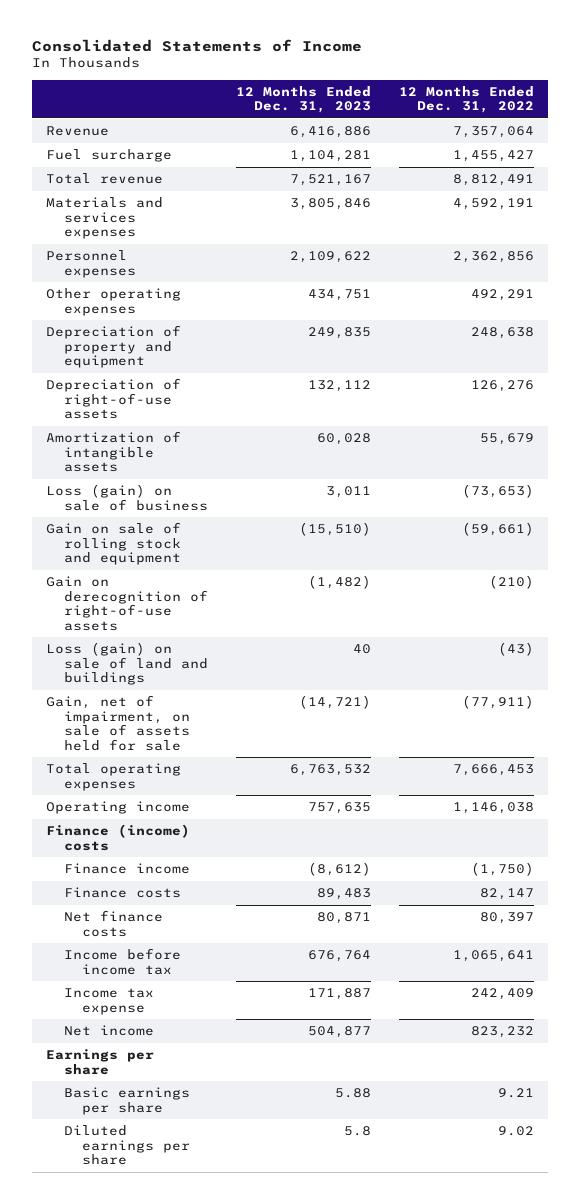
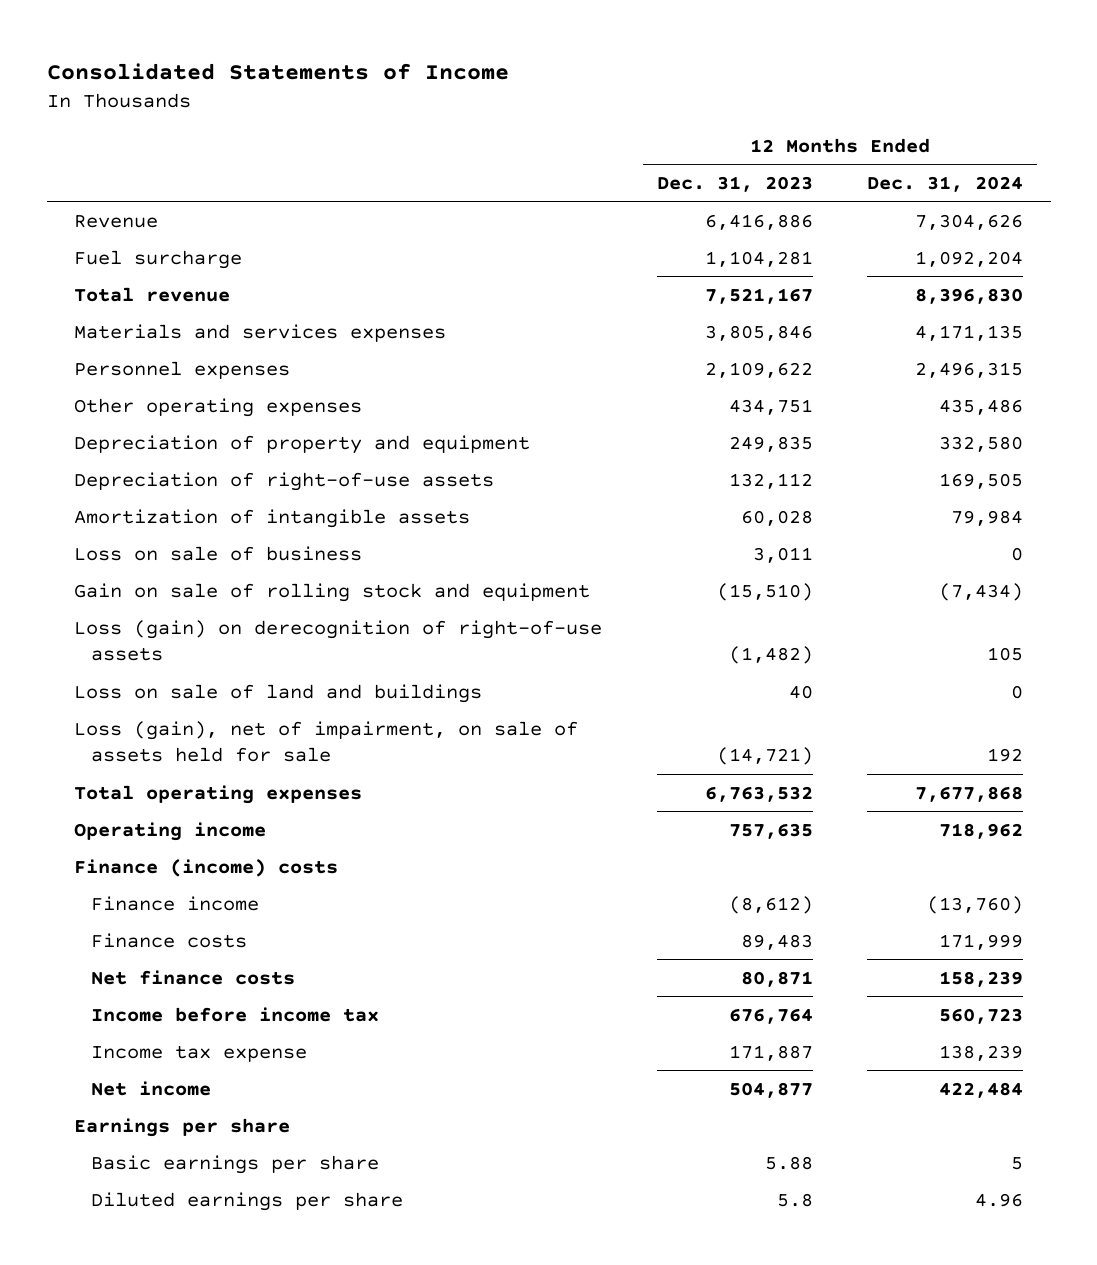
[399,85,535,114] 12 Months Ended Dec. 31, 2022 -> none
none -> [867,175,1024,192] Dec. 31, 2024
[45,484,208,511] Loss (gain) on sale of business -> [74,545,363,561] Loss on sale of business
[45,576,208,631] Gain on derecognition of right-of-use assets -> [74,619,603,662] Loss (gain) on derecognition of right-of-use assets
[45,642,208,686] Loss (gain) on sale of land and buildings -> [74,683,483,703] Loss on sale of land and buildings
[45,695,190,751] Gain, net of impairment, on sale of assets held for sale -> [74,720,579,763] Loss (gain), net of impairment, on sale of assets held for sale

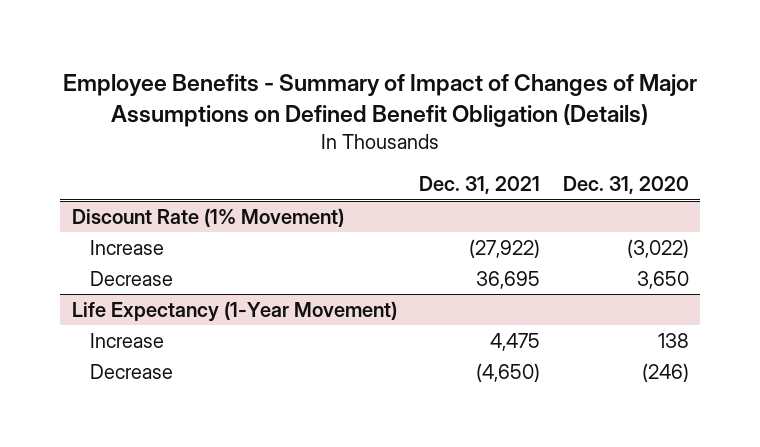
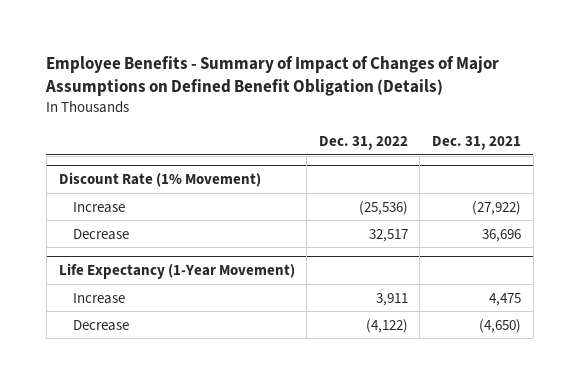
[562,176,689,195] Dec. 31, 2020 -> none
none -> [318,135,408,150] Dec. 31, 2022
[476,270,541,289] 36,695 -> [482,228,522,242] 36,696

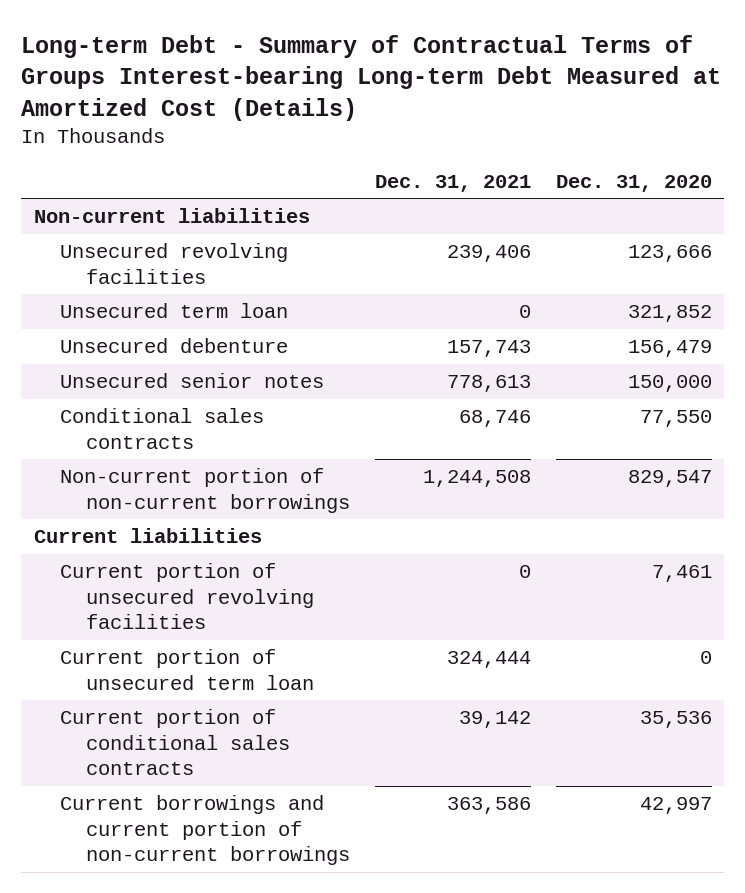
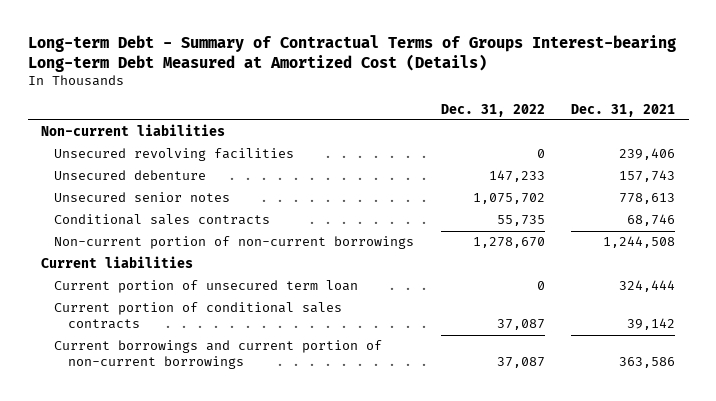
[555,174,712,192] Dec. 31, 2020 -> none
none -> [440,103,545,117] Dec. 31, 2022
[59,303,288,319] Unsecured term loan -> none
[59,563,315,629] Current portion of unsecured revolving facilities -> none

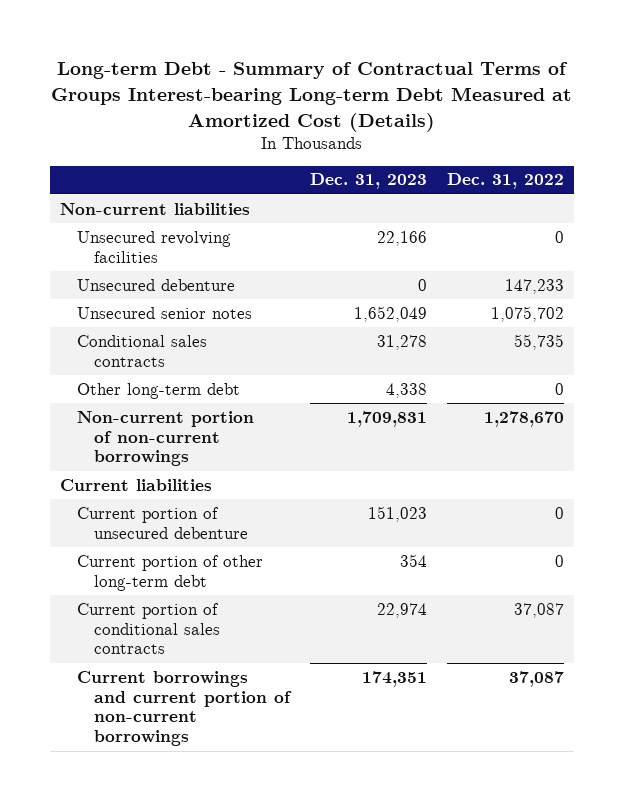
[571,103,676,117] Dec. 31, 2021 -> none
none -> [309,173,427,190] Dec. 31, 2023
none -> [76,382,240,399] Other long-term debt
[54,280,359,294] Current portion of unsecured term loan -> [76,506,248,539] Current portion of unsecured debenture
none -> [76,554,263,591] Current portion of other long-term debt

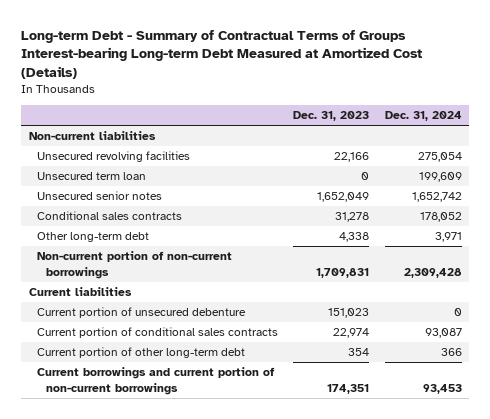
[447,173,565,190] Dec. 31, 2022 -> none
none -> [384,111,462,122] Dec. 31, 2024
[76,278,235,291] Unsecured debenture -> none
none -> [37,172,147,181] Unsecured term loan
[76,554,263,591] Current portion of other long-term debt -> [37,347,246,359] Current portion of other long-term debt

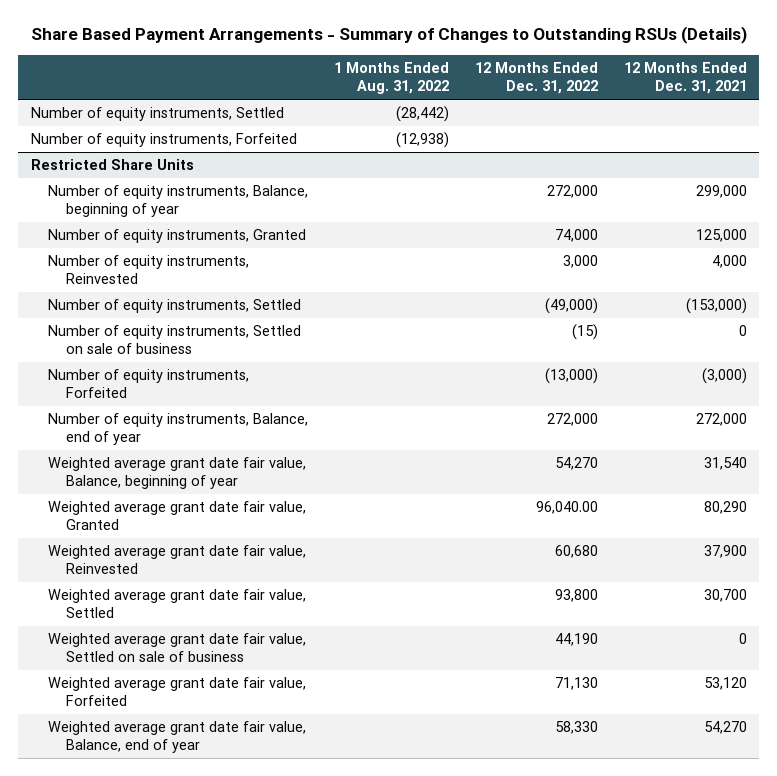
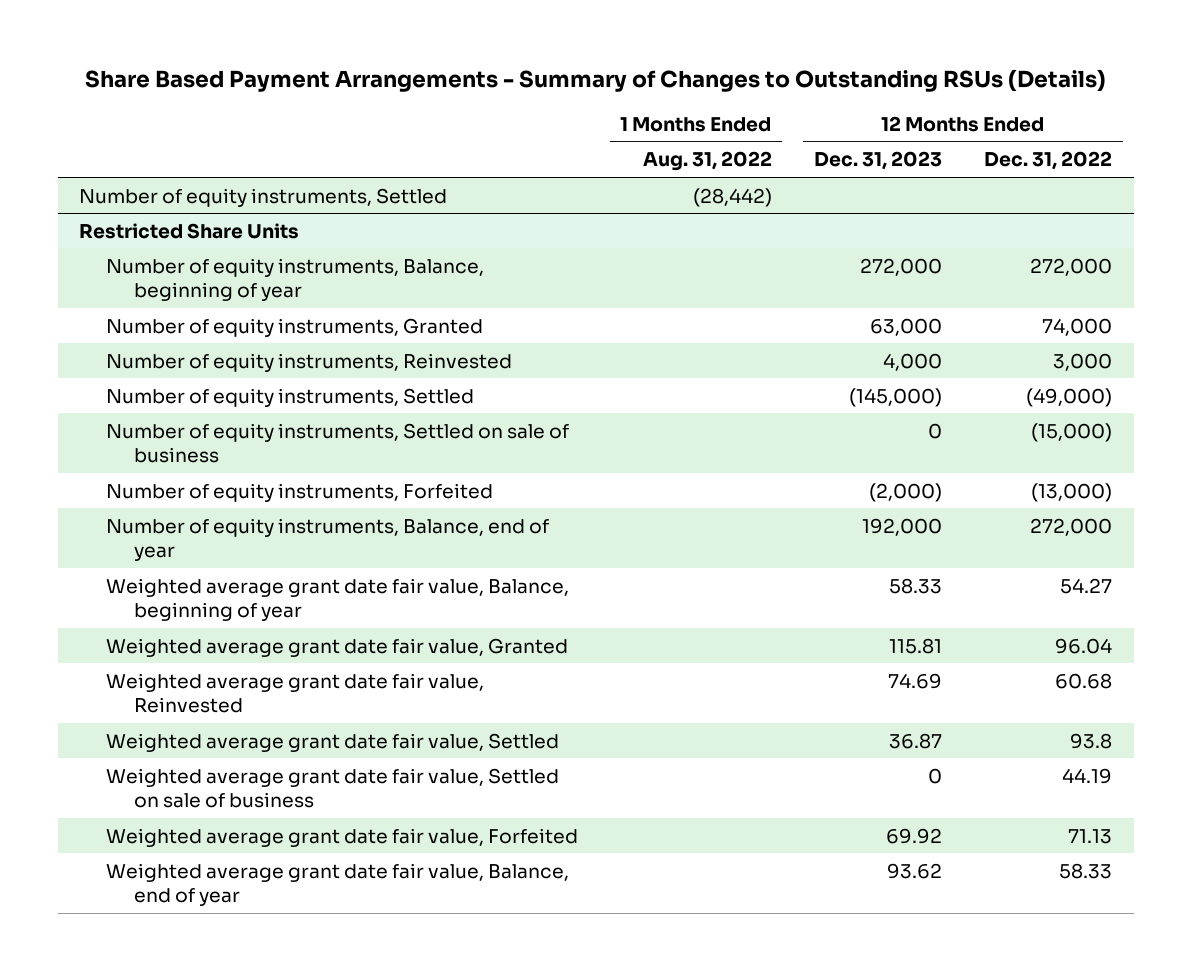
[623,62,747,95] 12 Months Ended Dec. 31, 2021 -> none
none -> [814,151,943,171] Dec. 31, 2023
[30,133,297,148] Number of equity instruments, Forfeited -> none
[571,324,598,341] (15) -> [1031,422,1113,442] (15,000)
[554,457,598,471] 54,270 -> [1060,577,1113,594] 54.27
[535,501,598,515] 96,040.00 -> [1055,637,1113,654] 96.04
[554,545,598,559] 60,680 -> [1055,672,1113,689] 60.68
[554,589,598,603] 93,800 -> [1070,732,1113,749] 93.8
[554,633,598,647] 44,190 -> [1062,767,1113,784] 44.19
[554,677,598,691] 71,130 -> [1068,828,1113,844] 71.13
[554,721,598,735] 58,330 -> [1059,862,1113,879] 58.33

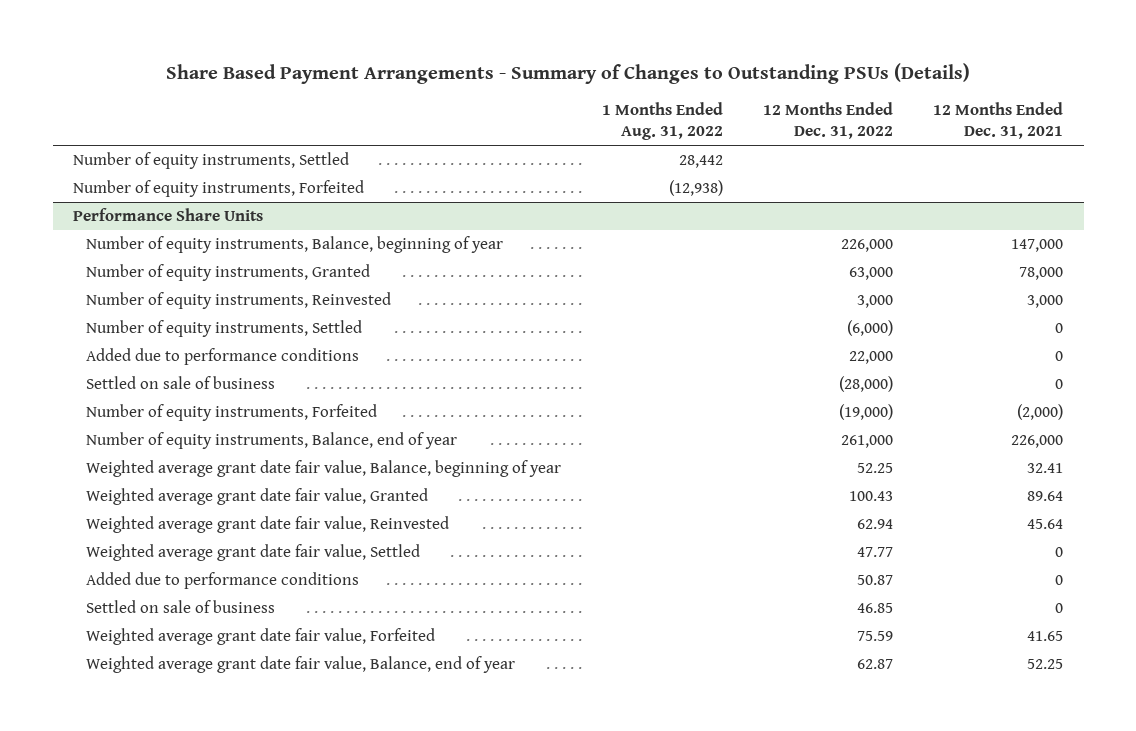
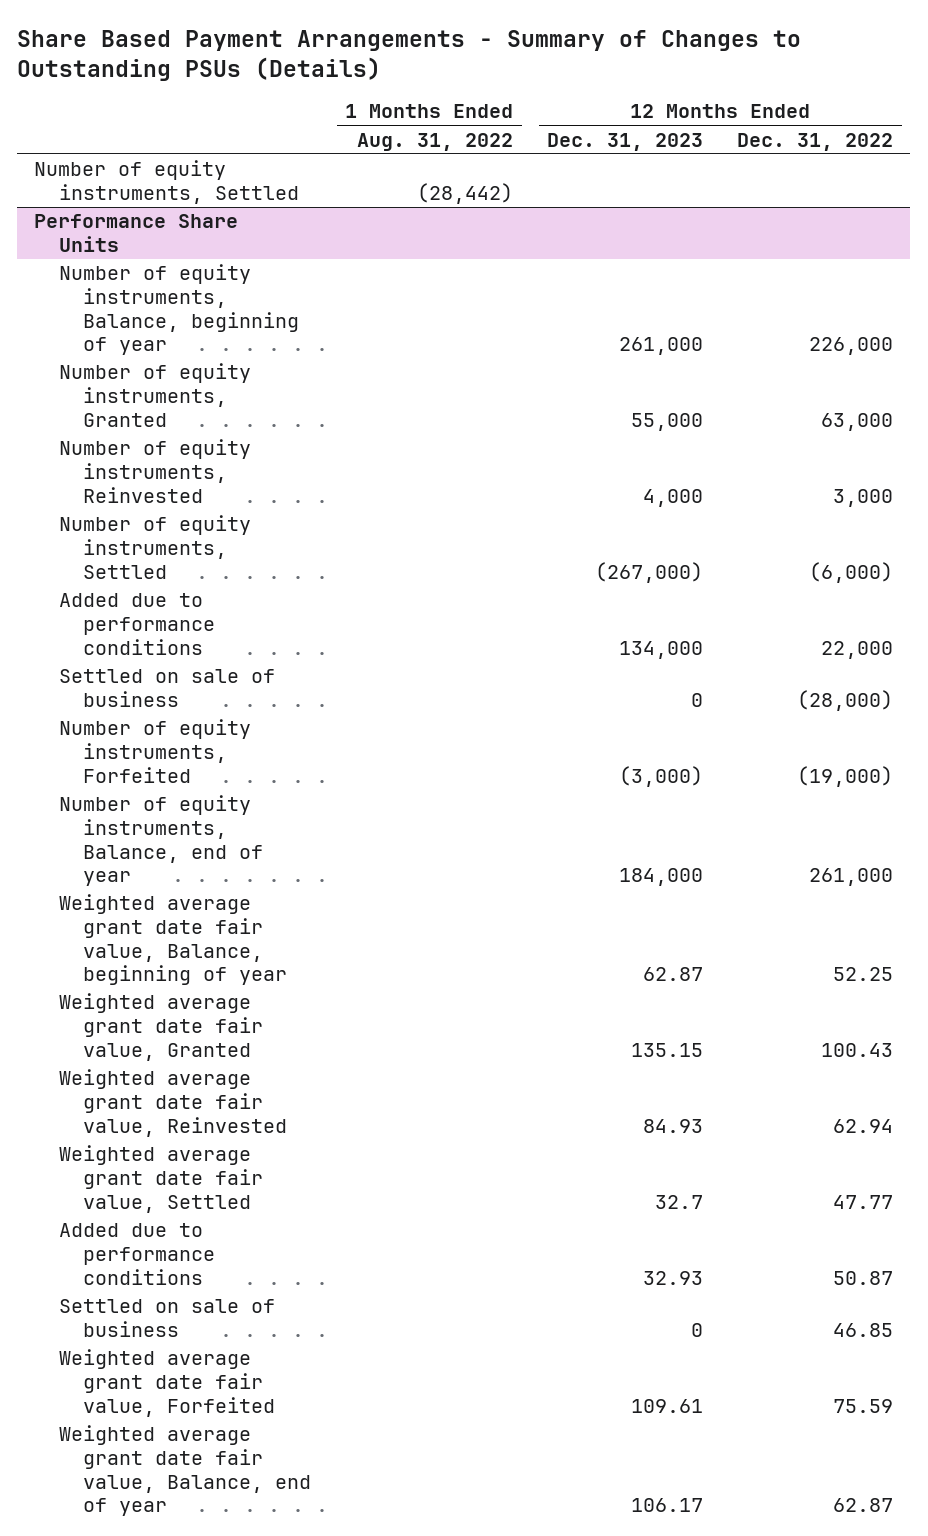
[933,102,1064,140] 12 Months Ended Dec. 31, 2021 -> none
none -> [547,132,704,151] Dec. 31, 2023
[73,180,365,198] Number of equity instruments, Forfeited -> none
[678,155,723,169] 28,442 -> [417,182,514,204] (28,442)

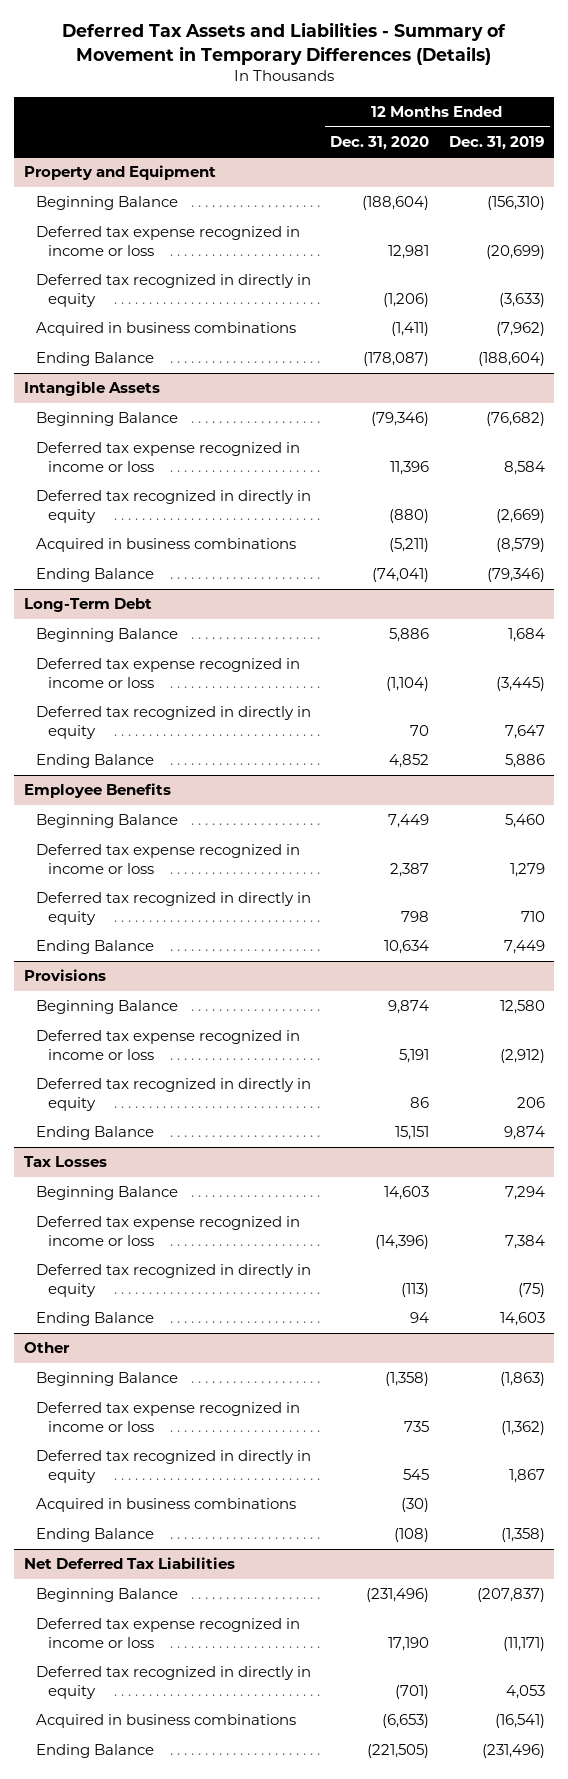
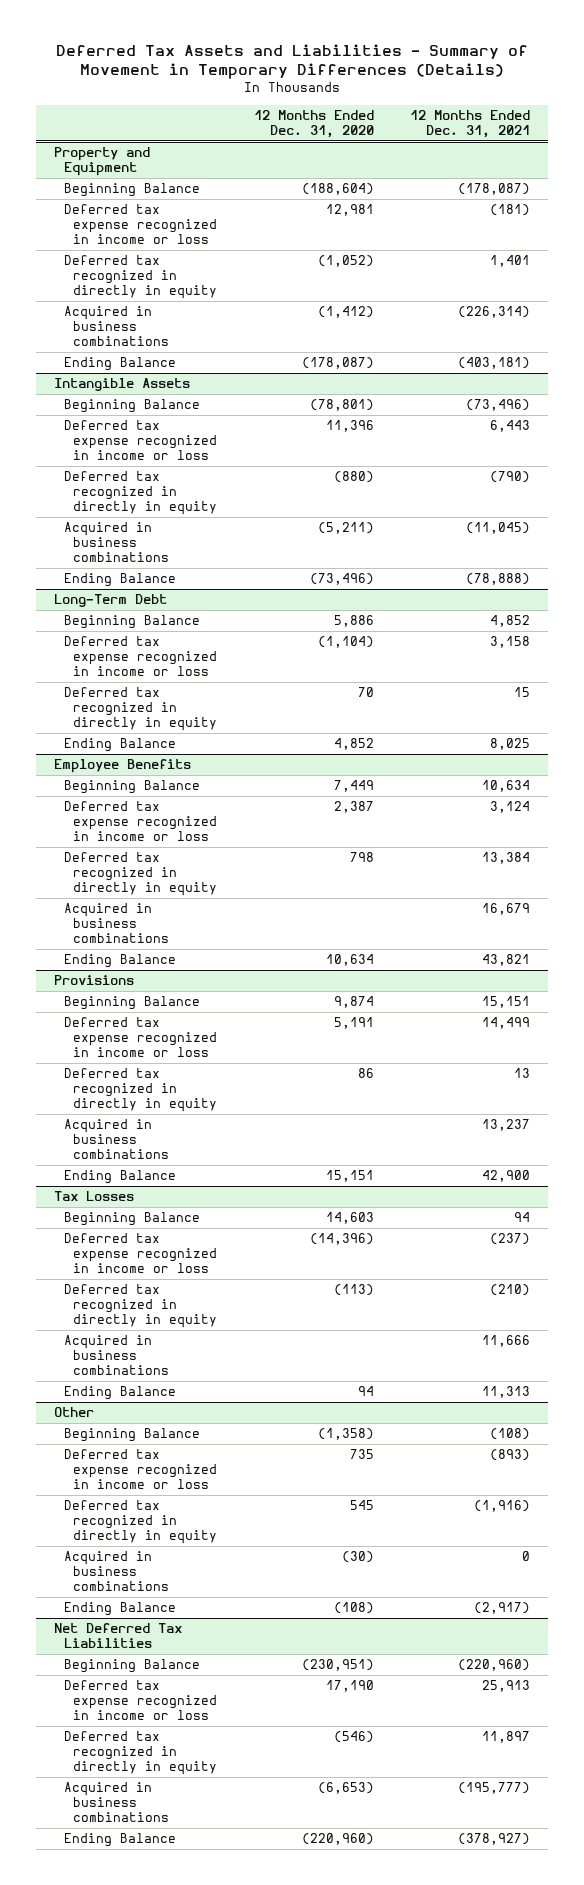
[448,135,545,150] Dec. 31, 2019 -> none
none -> [410,110,531,139] 12 Months Ended Dec. 31, 2021
[383,292,430,307] (1,206) -> [317,255,374,268] (1,052)
[391,322,430,337] (1,411) -> [317,306,374,319] (1,412)
[371,412,430,427] (79,346) -> [309,399,374,412] (78,801)
[372,568,430,583] (74,041) -> [309,573,374,586] (73,496)
none -> [63,903,170,943] Acquired in business combinations
none -> [63,1119,170,1159] Acquired in business combinations
none -> [63,1335,170,1375] Acquired in business combinations
[366,1588,430,1603] (231,496) -> [301,1659,374,1672] (230,951)
[395,1684,430,1699] (701) -> [333,1731,374,1744] (546)
[367,1744,430,1759] (221,505) -> [301,1833,374,1846] (220,960)

